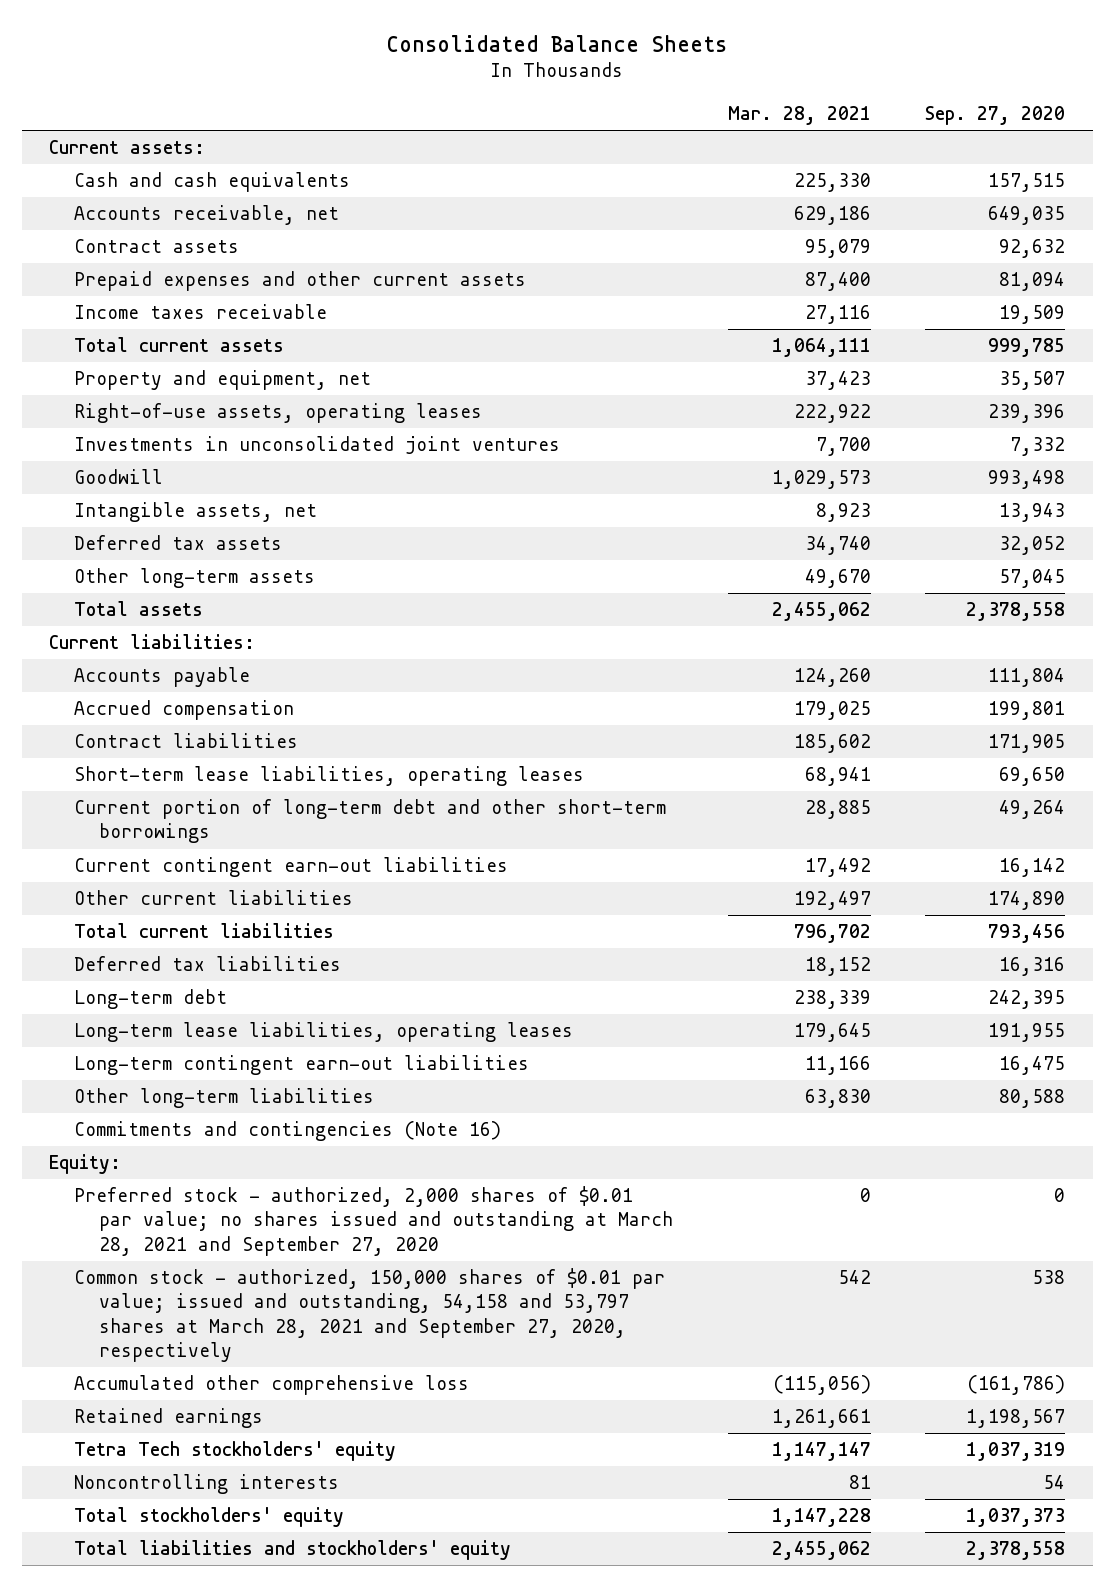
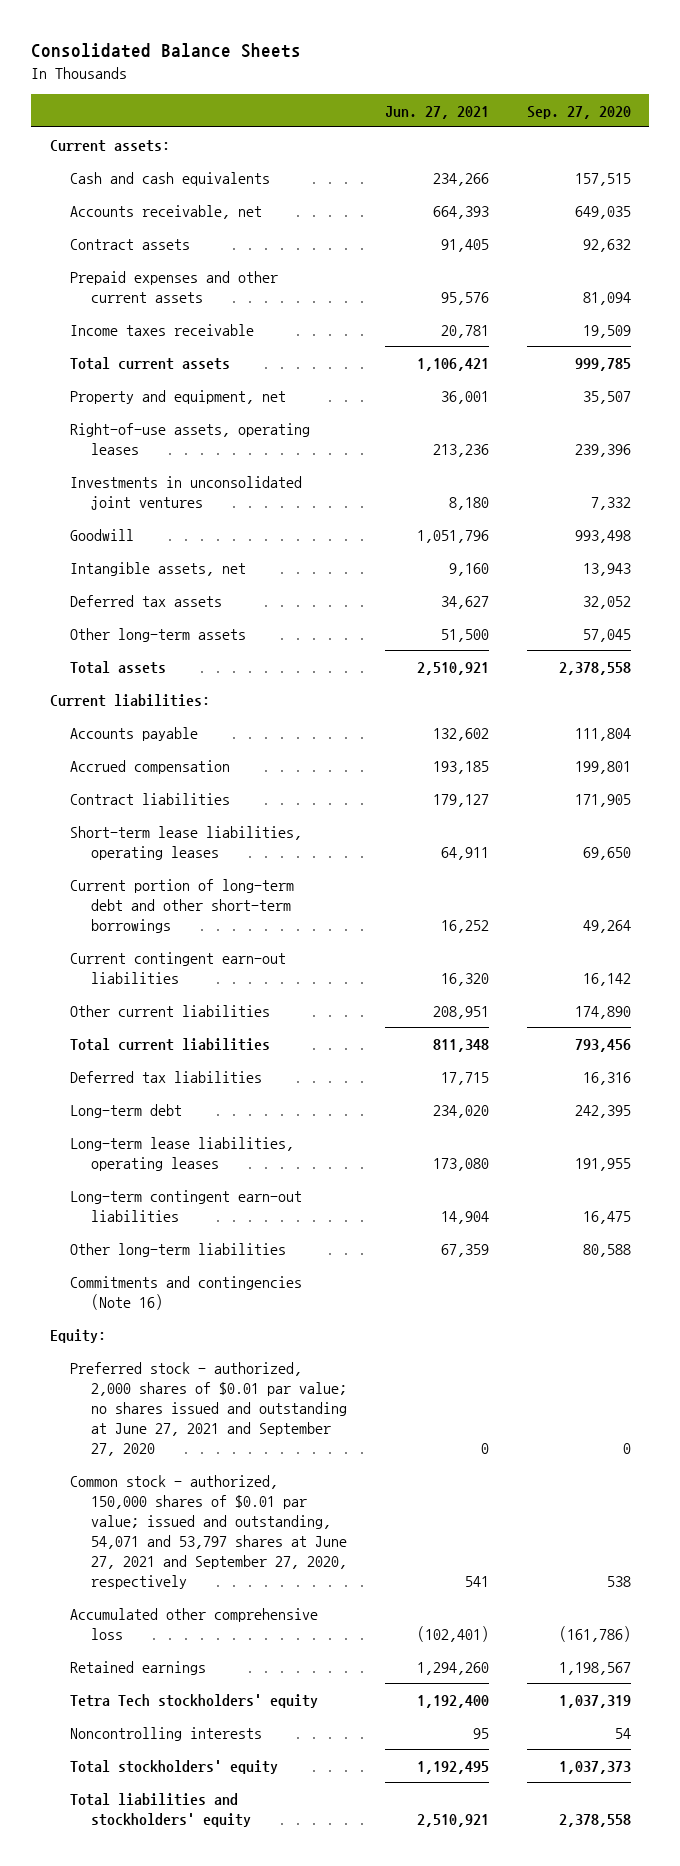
[727,106,871,126] Mar. 28, 2021 -> none
none -> [384,105,489,119] Jun. 27, 2021
[74,1186,674,1256] Preferred stock - authorized, 2,000 shares of $0.01 par value; no shares issued and outstanding at March 28, 2021 and September 27, 2020 -> [70,1361,347,1456] Preferred stock - authorized, 2,000 shares of $0.01 par value; no shares issued and outstanding at June 27, 2021 and September 27, 2020
[74,1268,666,1362] Common stock - authorized, 150,000 shares of $0.01 par value; issued and outstanding, 54,158 and 53,797 shares at March 28, 2021 and September 27, 2020, respectively -> [70,1474,347,1589] Common stock - authorized, 150,000 shares of $0.01 par value; issued and outstanding, 54,071 and 53,797 shares at June 27, 2021 and September 27, 2020, respectively

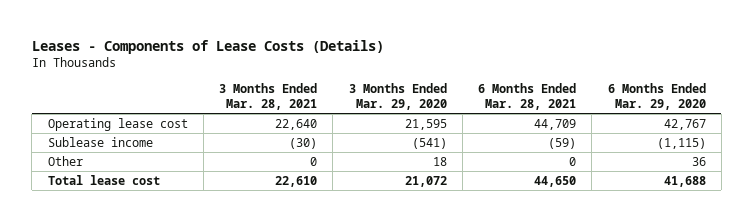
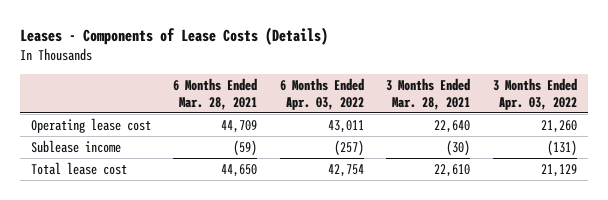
[348,82,447,110] 3 Months Ended Mar. 29, 2020 -> none
[607,82,706,110] 6 Months Ended Mar. 29, 2020 -> none
none -> [279,77,364,110] 6 Months Ended Apr. 03, 2022
none -> [492,77,577,110] 3 Months Ended Apr. 03, 2022
[47,155,83,166] Other -> none

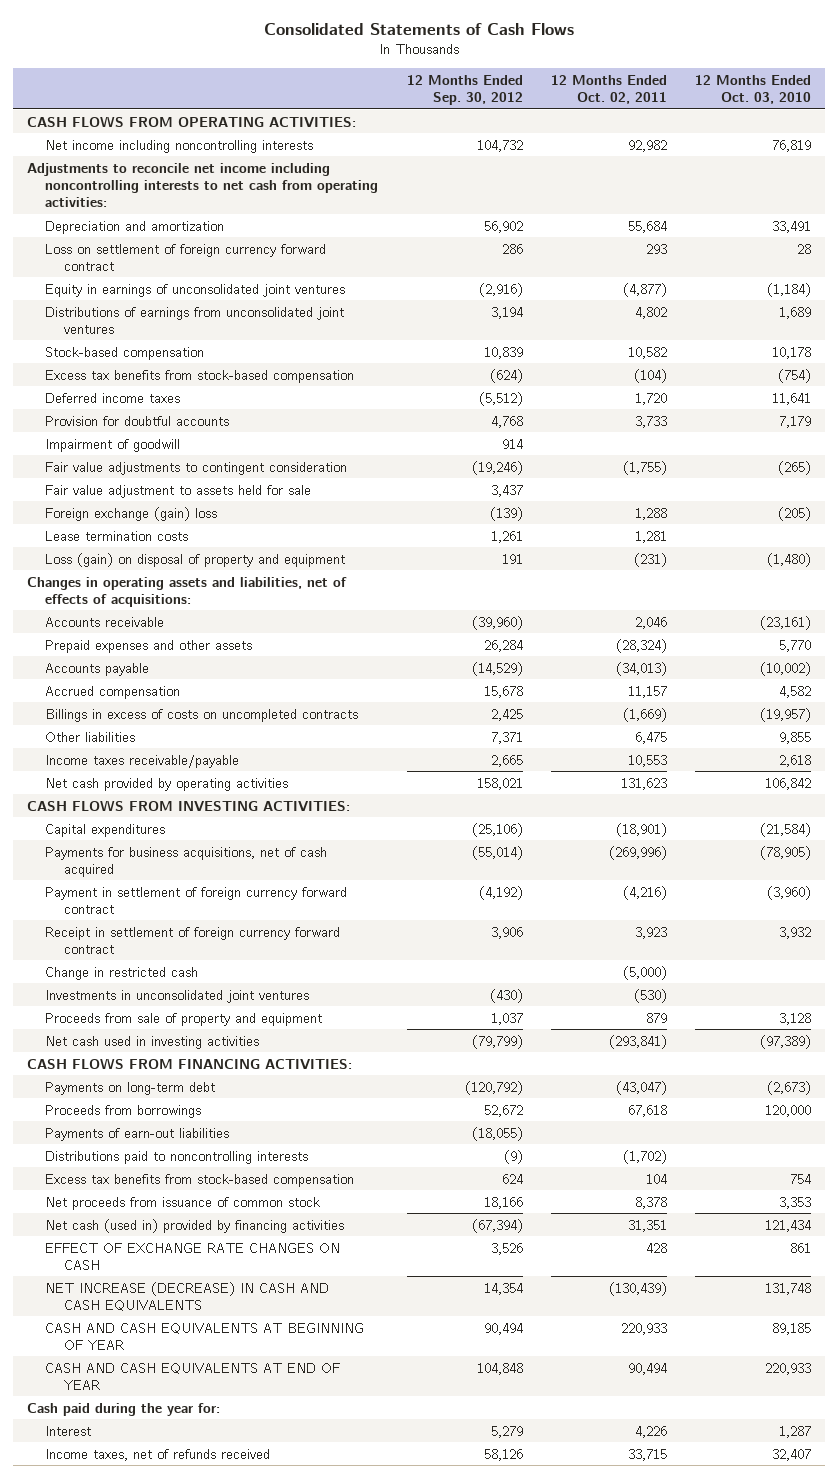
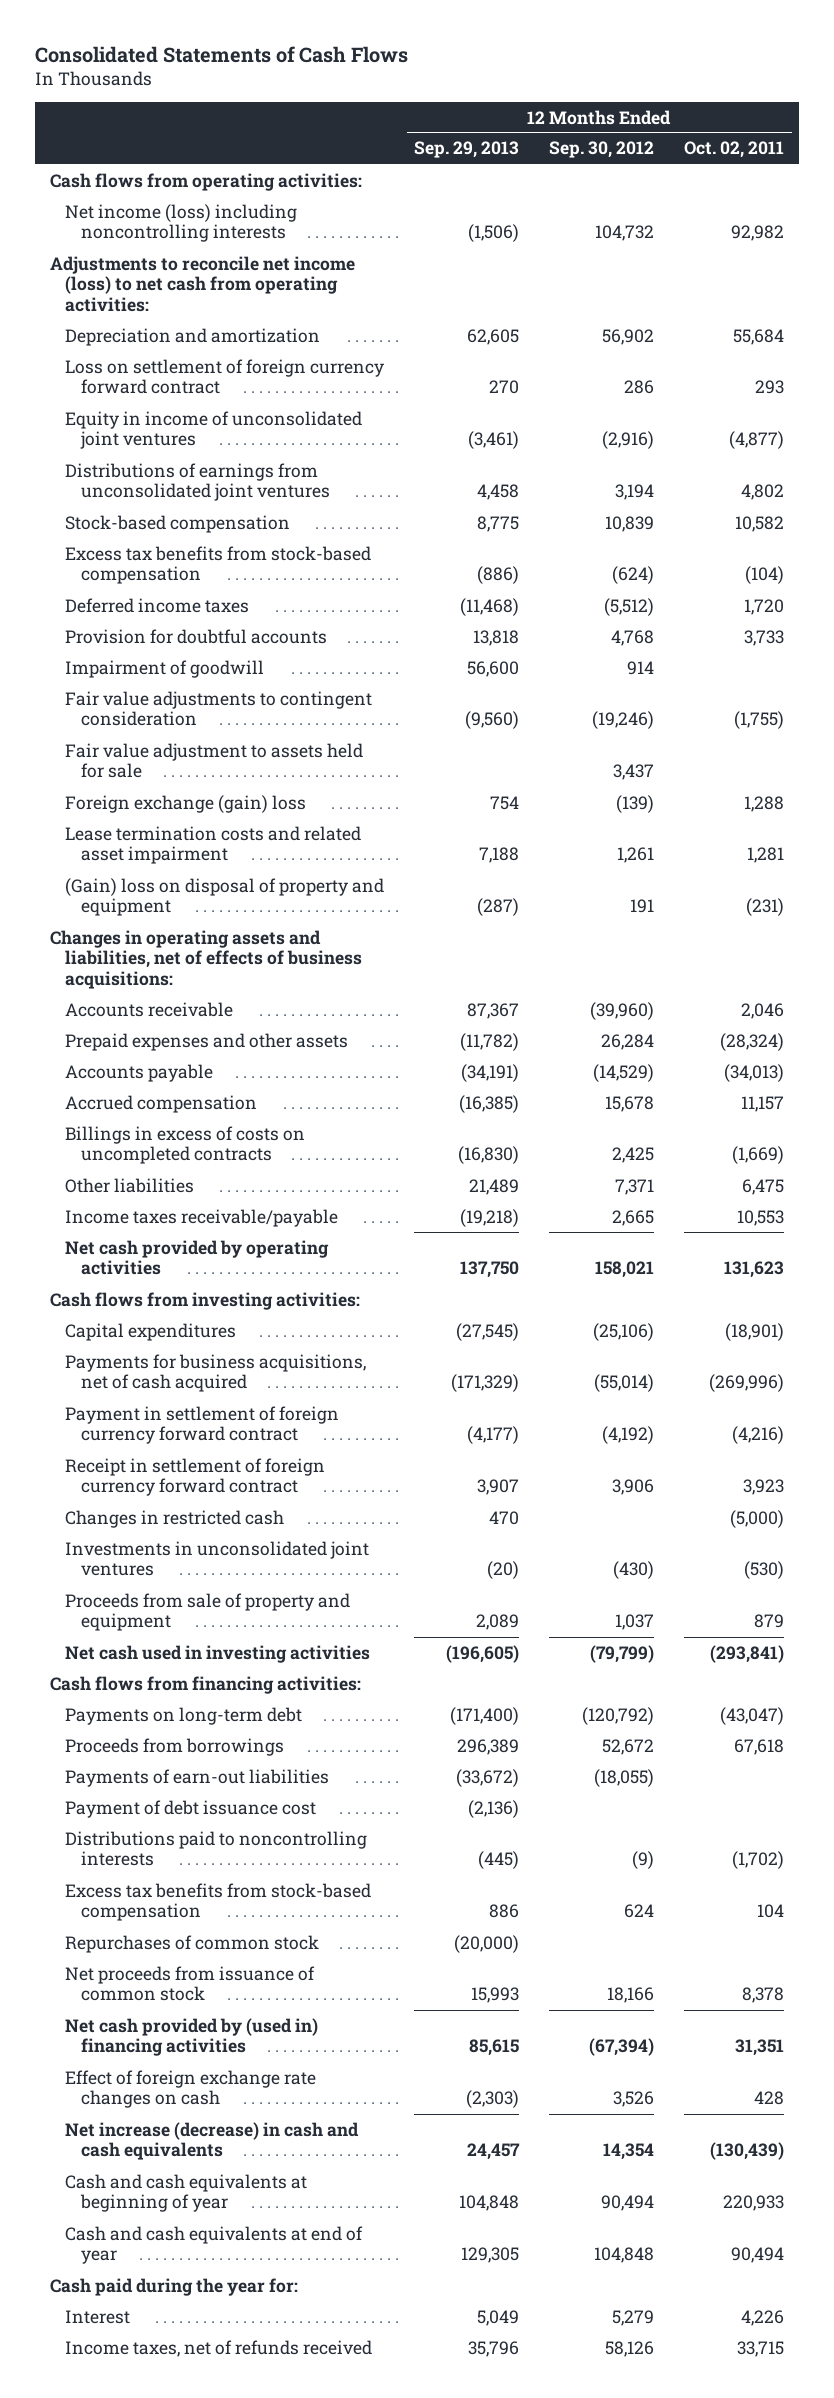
[694,74,811,104] 12 Months Ended Oct. 03, 2010 -> none
none -> [414,141,520,159] Sep. 29, 2013
[26,115,356,127] CASH FLOWS FROM OPERATING ACTIVITIES: -> [49,172,362,191] Cash flows from operating activities:
[45,139,314,153] Net income including noncontrolling interests -> [65,203,298,243] Net income (loss) including noncontrolling interests
[26,162,379,207] Adjustments to reconcile net income including noncontrolling interests to net cash from operating activities: -> [49,255,355,313] Adjustments to reconcile net income (loss) to net cash from operating activities:
[45,283,346,297] Equity in earnings of unconsolidated joint ventures -> [65,410,363,450] Equity in income of unconsolidated joint ventures
[45,530,189,541] Lease termination costs -> [65,825,362,865] Lease termination costs and related asset impairment
[45,552,346,567] Loss (gain) on disposal of property and equipment -> [65,877,385,917] (Gain) loss on disposal of property and equipment
[26,576,347,607] Changes in operating assets and liabilities, net of effects of acquisitions: -> [49,929,363,990] Changes in operating assets and liabilities, net of effects of business acquisitions:
[26,799,350,811] CASH FLOWS FROM INVESTING ACTIVITIES: -> [49,1291,360,1310] Cash flows from investing activities:
[45,966,199,980] Change in restricted cash -> [65,1509,285,1528] Changes in restricted cash
[26,1057,352,1069] CASH FLOWS FROM FINANCING ACTIVITIES: -> [49,1675,361,1694] Cash flows from financing activities:
none -> [65,1799,317,1818] Payment of debt issuance cost
none -> [65,1934,320,1953] Repurchases of common stock
[45,1218,345,1233] Net cash (used in) provided by financing activities -> [65,2017,319,2057] Net cash provided by (used in) financing activities
[45,1242,341,1270] EFFECT OF EXCHANGE RATE CHANGES ON CASH -> [65,2069,317,2109] Effect of foreign exchange rate changes on cash
[45,1281,330,1311] NET INCREASE (DECREASE) IN CASH AND CASH EQUIVALENTS -> [65,2121,360,2161] Net increase (decrease) in cash and cash equivalents
[45,1322,365,1350] CASH AND CASH EQUIVALENTS AT BEGINNING OF YEAR -> [65,2173,308,2213] Cash and cash equivalents at beginning of year
[45,1362,341,1390] CASH AND CASH EQUIVALENTS AT END OF YEAR -> [65,2225,364,2265] Cash and cash equivalents at end of year

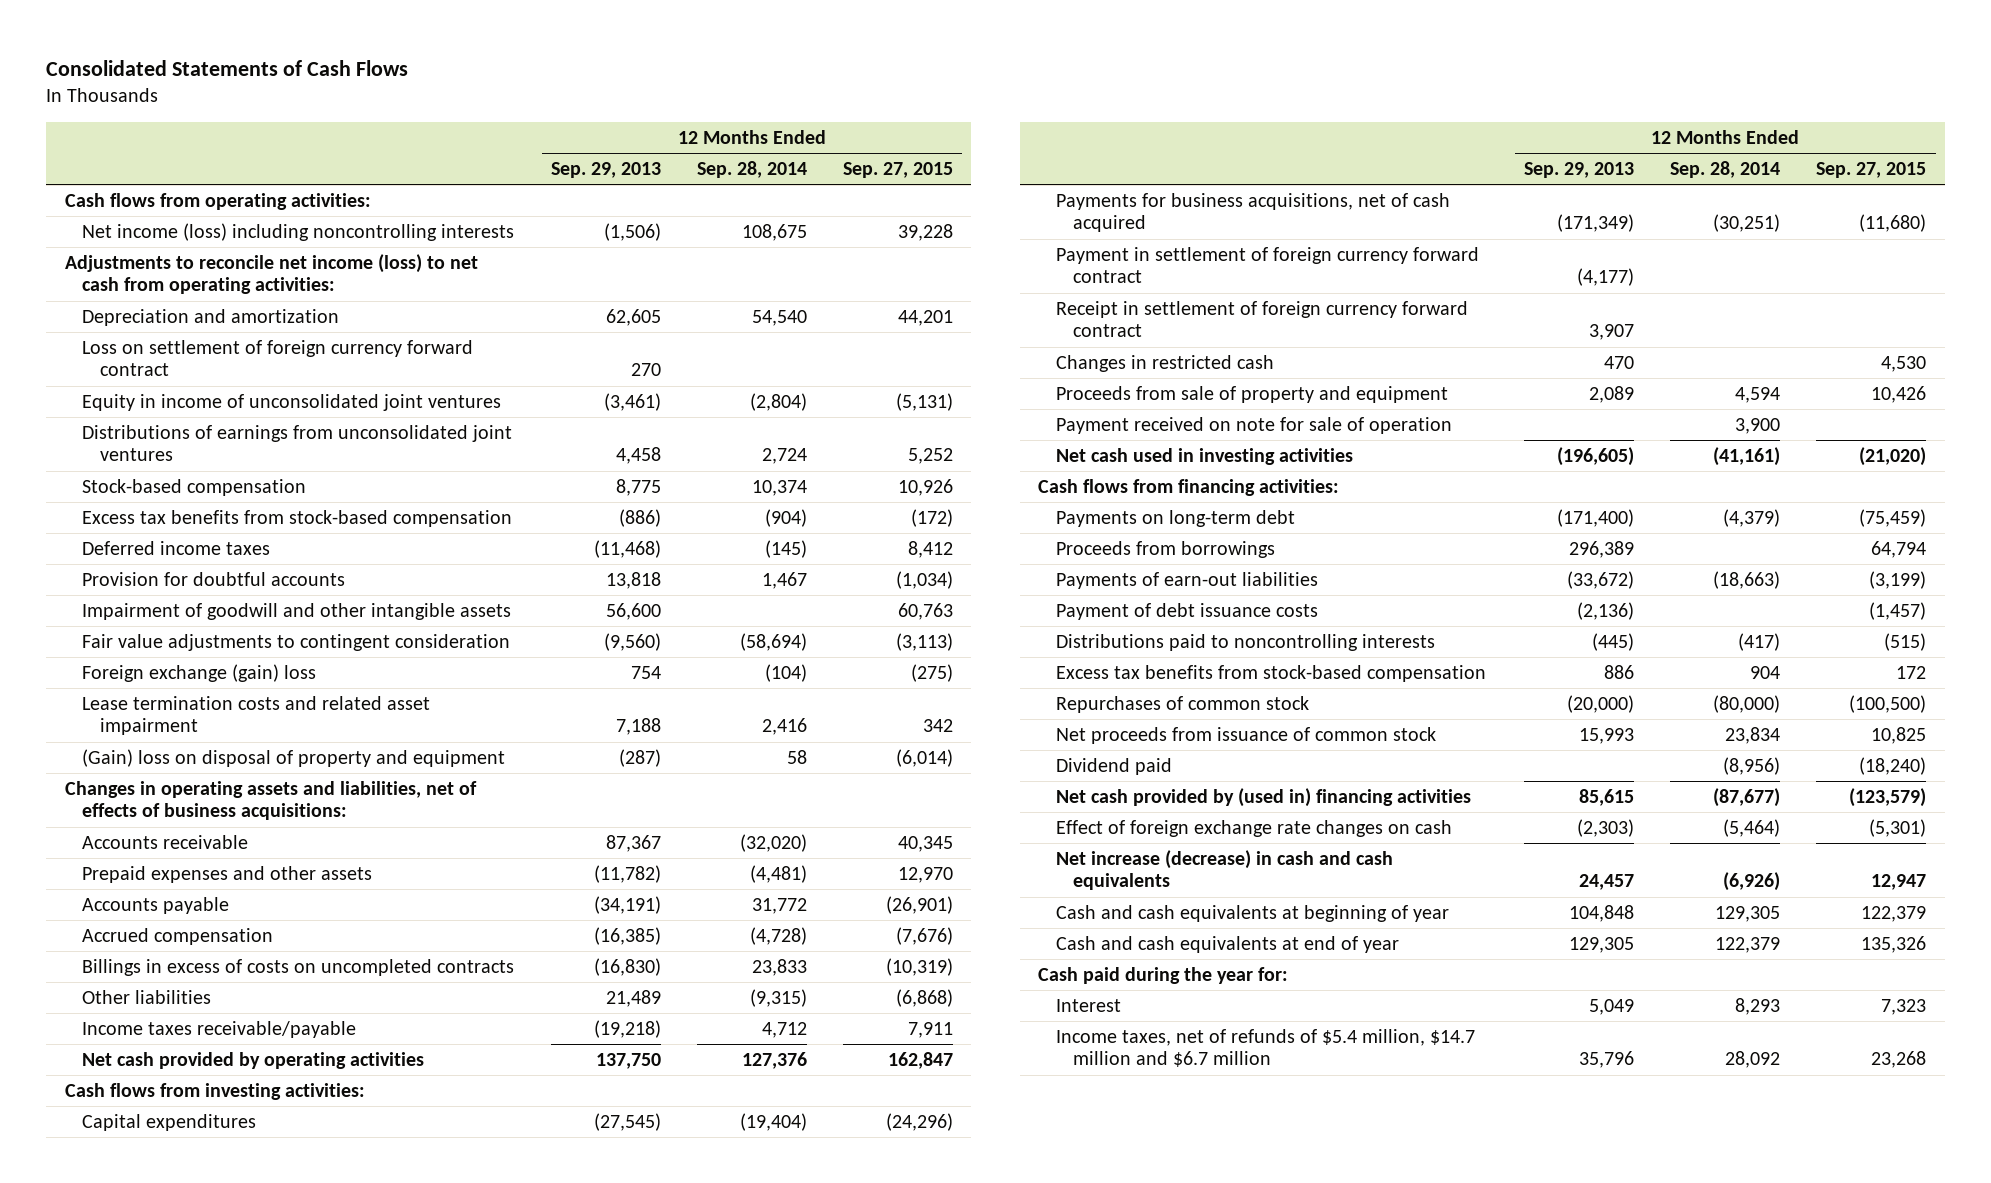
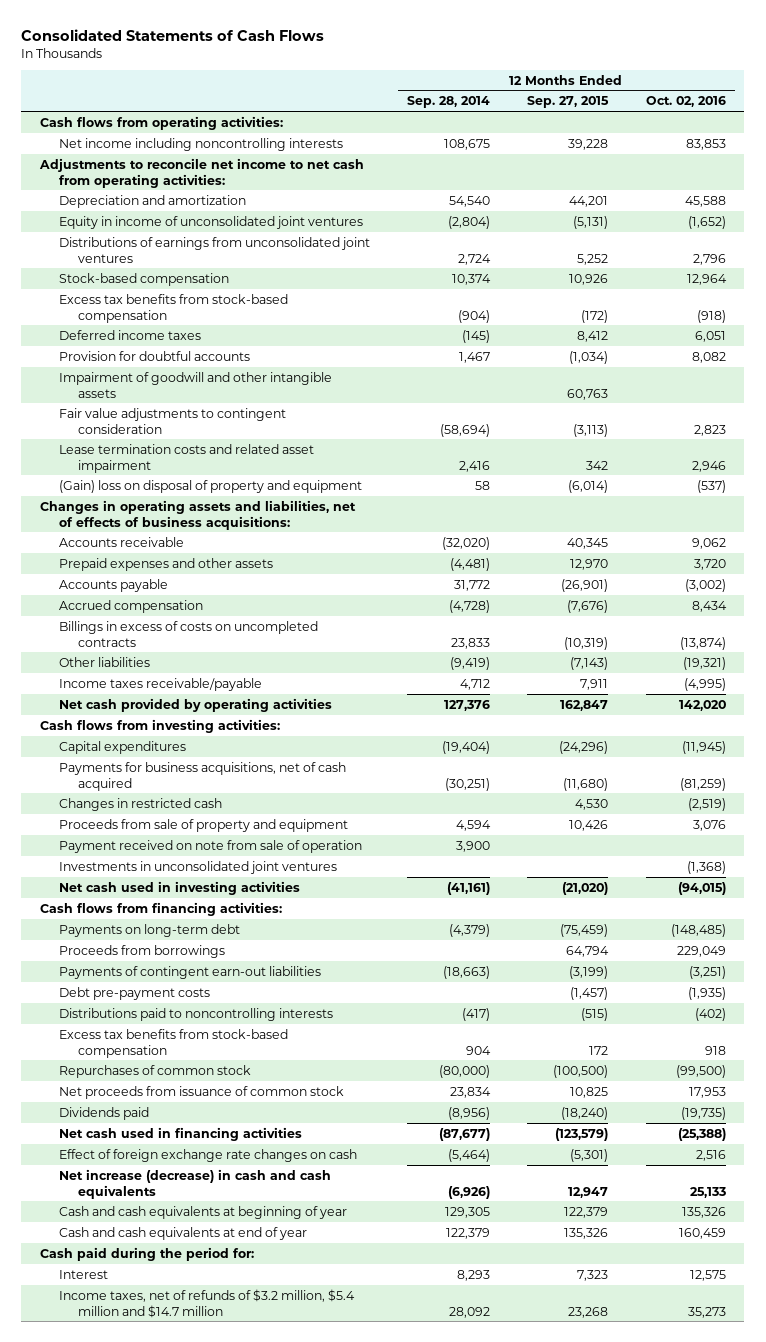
[550,162,661,179] Sep. 29, 2013 -> none
none -> [645,96,726,108] Oct. 02, 2016
[82,222,515,241] Net income (loss) including noncontrolling interests -> [58,137,343,151] Net income including noncontrolling interests
[64,253,478,295] Adjustments to reconcile net income (loss) to net cash from operating activities: -> [38,157,364,188] Adjustments to reconcile net income to net cash from operating activities:
[82,339,474,377] Loss on settlement of foreign currency forward contract -> none
[82,663,317,682] Foreign exchange (gain) loss -> none
[749,988,807,1007] (9,315) -> [450,656,491,670] (9,419)
[896,988,954,1007] (6,868) -> [570,656,609,670] (7,143)
[1055,246,1479,284] Payment in settlement of foreign currency forward contract -> none
[1055,300,1468,338] Receipt in settlement of foreign currency forward contract -> none
[1055,416,1452,434] Payment received on note for sale of operation -> [58,839,362,853] Payment received on note from sale of operation
none -> [58,860,337,874] Investments in unconsolidated joint ventures
[1055,571,1318,589] Payments of earn-out liabilities -> [58,965,321,979] Payments of contingent earn-out liabilities
[1055,602,1318,620] Payment of debt issuance costs -> [58,986,210,1000] Debt pre-payment costs
[1055,757,1172,775] Dividend paid -> [58,1106,149,1120] Dividends paid
[1055,787,1471,807] Net cash provided by (used in) financing activities -> [58,1126,302,1141] Net cash used in financing activities
[1037,966,1288,984] Cash paid during the year for: -> [39,1246,254,1261] Cash paid during the period for:
[1055,1028,1475,1068] Income taxes, net of refunds of $5.4 million, $14.7 million and $6.7 million -> [58,1288,355,1318] Income taxes, net of refunds of $3.2 million, $5.4 million and $14.7 million

